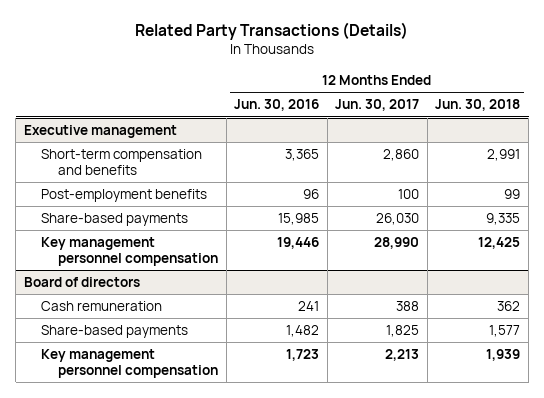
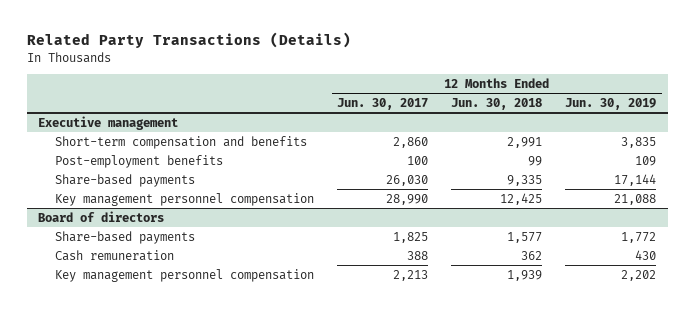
[234,99,320,112] Jun. 30, 2016 -> none
none -> [565,97,657,110] Jun. 30, 2019
[40,301,162,312] Cash remuneration -> [55,249,175,261] Cash remuneration

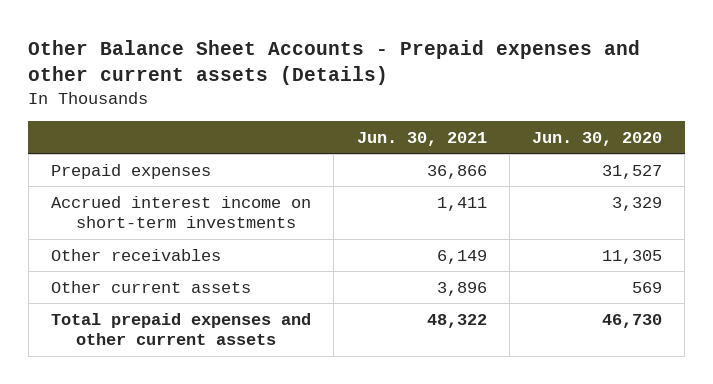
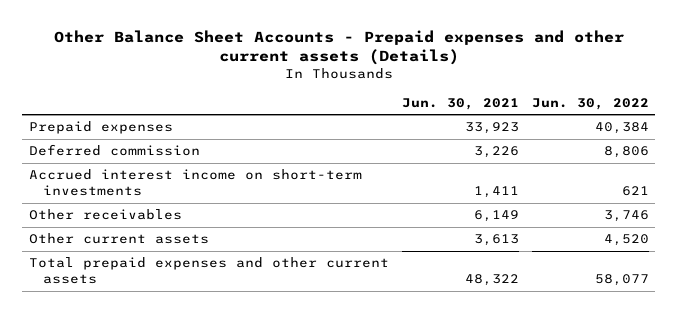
[532,131,663,146] Jun. 30, 2020 -> none
none -> [531,97,649,110] Jun. 30, 2022
[426,164,487,179] 36,866 -> [464,122,519,135] 33,923
none -> [28,144,200,157] Deferred commission
[436,281,487,296] 3,896 -> [473,234,519,247] 3,613

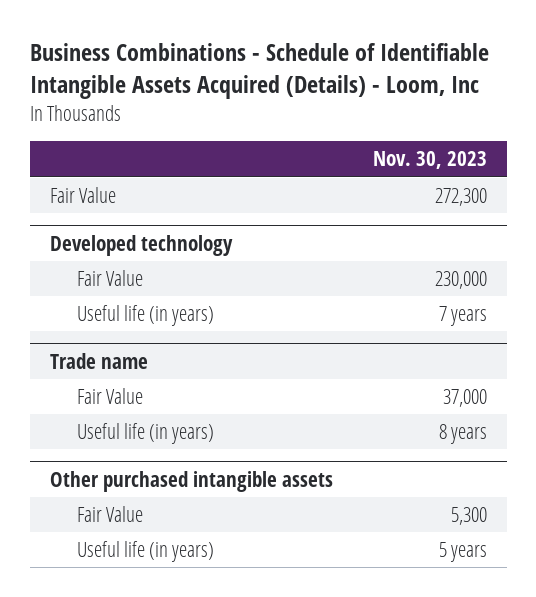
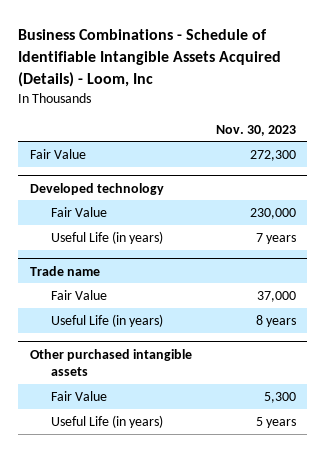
[77,304,215,326] Useful life (in years) -> [50,230,163,244] Useful Life (in years)
[77,422,215,444] Useful life (in years) -> [50,313,163,327] Useful Life (in years)
[77,540,215,562] Useful life (in years) -> [50,414,163,428] Useful Life (in years)

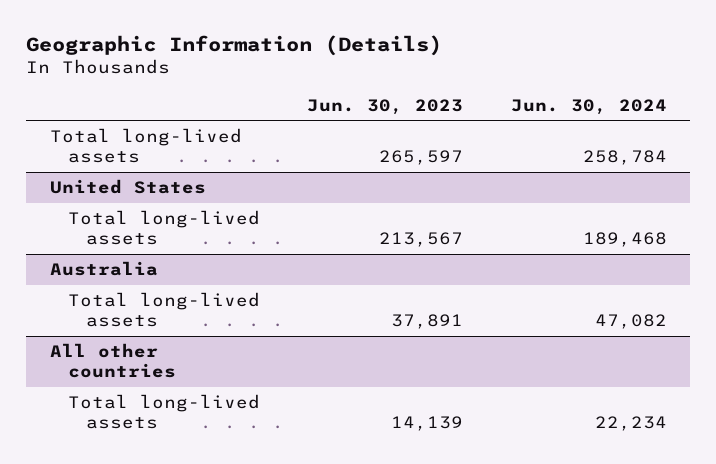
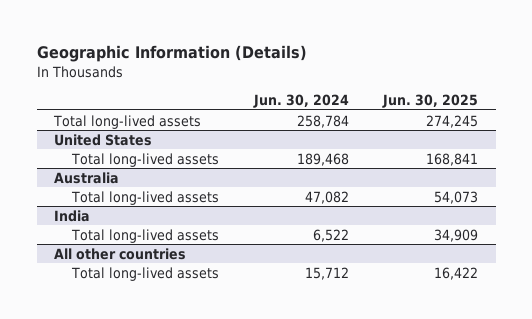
[307,98,464,115] Jun. 30, 2023 -> none
none -> [382,94,479,109] Jun. 30, 2025
none -> [53,209,90,222] India
none -> [71,228,220,243] Total long-lived assets
[594,416,667,432] 22,234 -> [304,266,349,280] 15,712

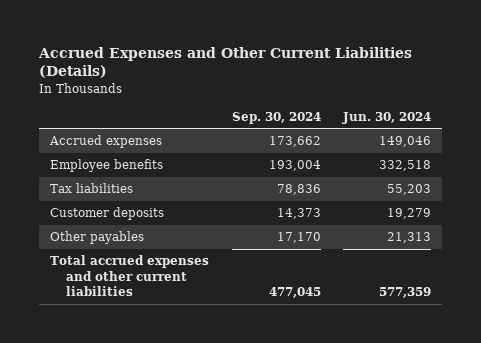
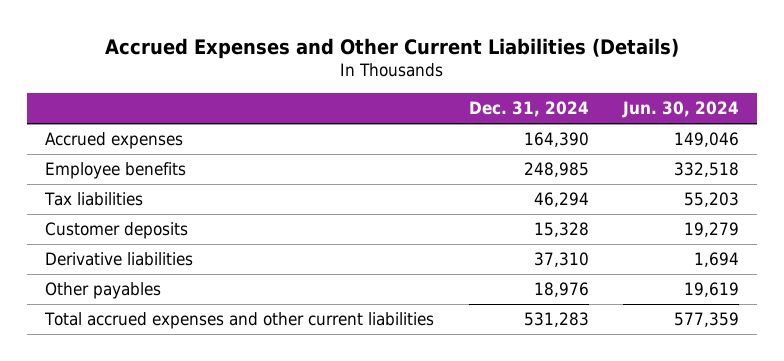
[231,111,321,124] Sep. 30, 2024 -> none
none -> [468,101,589,118] Dec. 31, 2024
none -> [44,252,193,267] Derivative liabilities
[386,232,431,244] 21,313 -> [684,282,740,298] 19,619

